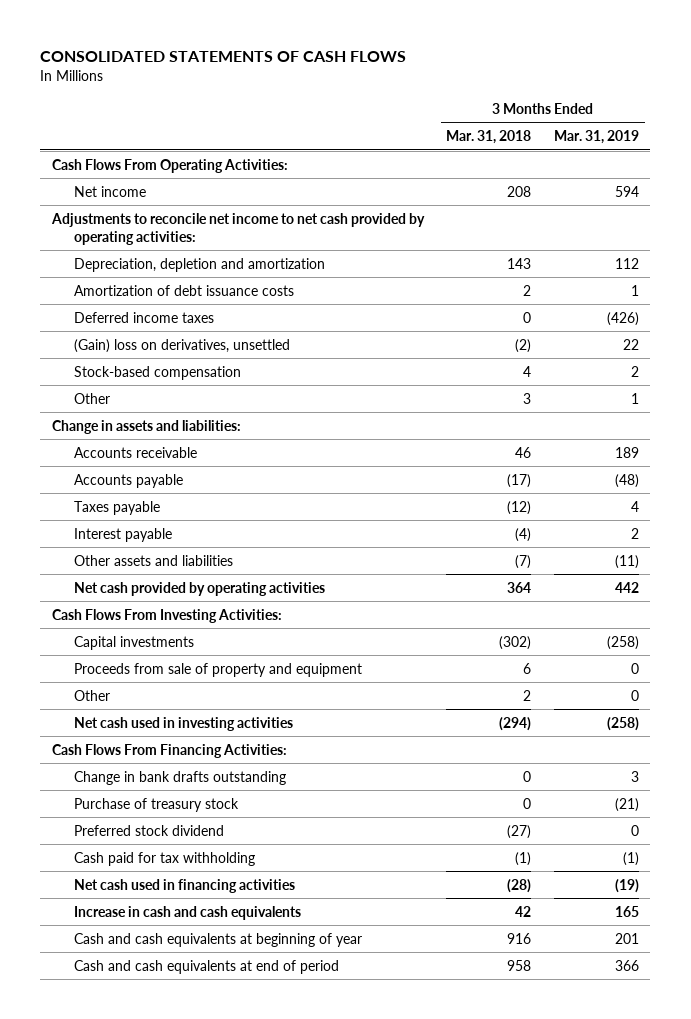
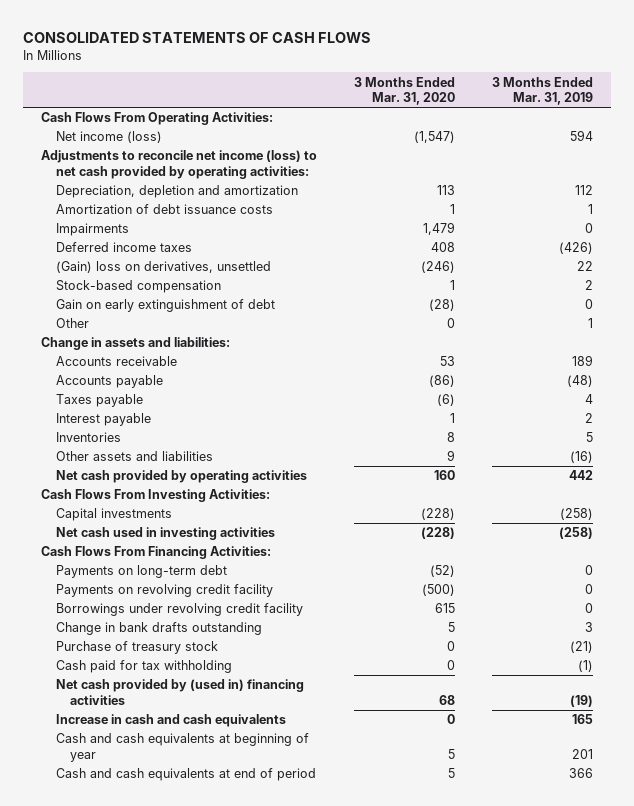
[446,130,532,145] Mar. 31, 2018 -> none
none -> [354,76,456,106] 3 Months Ended Mar. 31, 2020
[73,185,146,197] Net income -> [55,131,162,144] Net income (loss)
[50,212,425,245] Adjustments to reconcile net income to net cash provided by operating activities: -> [41,150,318,179] Adjustments to reconcile net income (loss) to net cash provided by operating activities:
none -> [55,223,129,237] Impairments
none -> [55,299,275,313] Gain on early extinguishment of debt
none -> [55,432,121,443] Inventories
[614,554,639,569] (11) -> [569,451,593,464] (16)
[73,662,362,677] Proceeds from sale of property and equipment -> none
[73,689,110,701] Other -> none
none -> [55,565,227,579] Payments on long-term debt
none -> [55,584,273,598] Payments on revolving credit facility
none -> [55,603,303,617] Borrowings under revolving credit facility
[73,824,224,836] Preferred stock dividend -> none
[73,878,295,893] Net cash used in financing activities -> [55,679,304,705] Net cash provided by (used in) financing activities

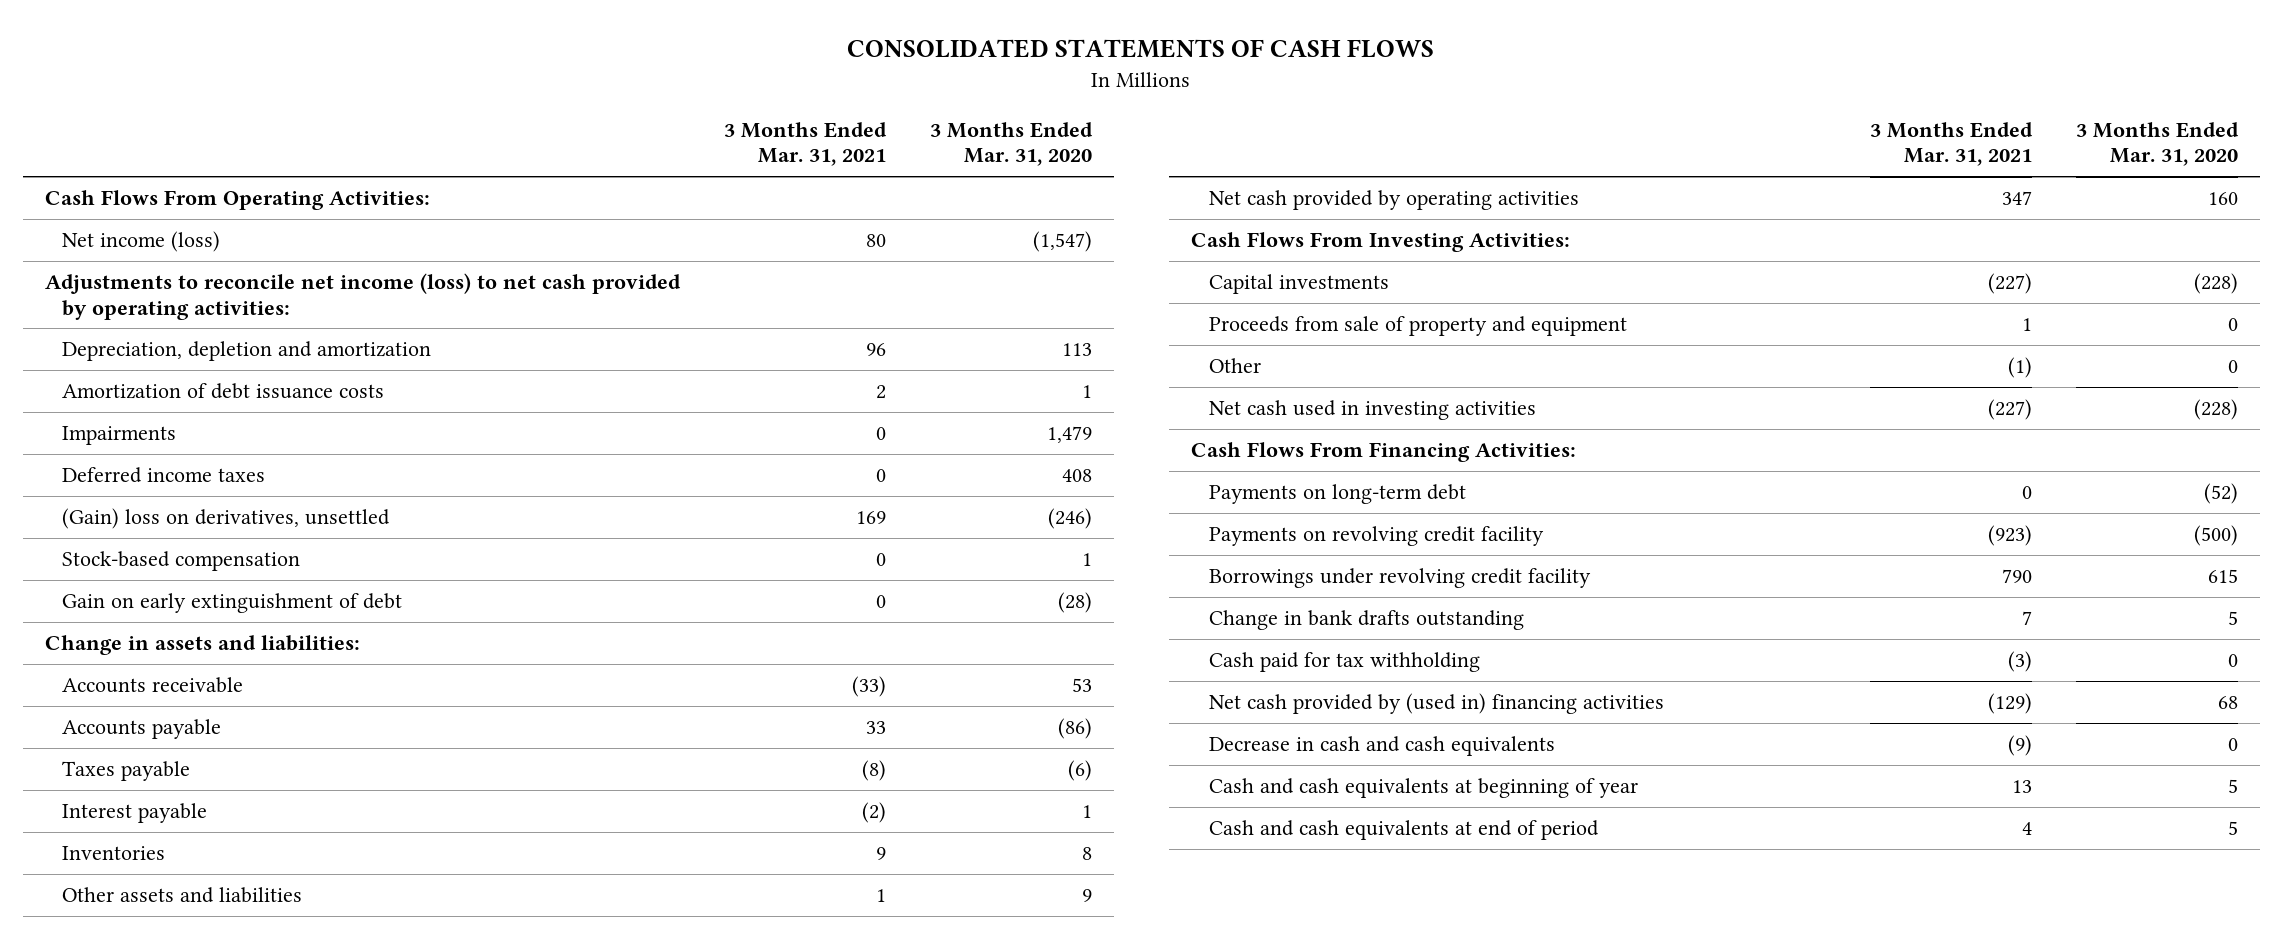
[491,76,593,106] 3 Months Ended Mar. 31, 2019 -> none
none -> [723,122,887,167] 3 Months Ended Mar. 31, 2021
none -> [1208,316,1627,337] Proceeds from sale of property and equipment
[55,318,89,329] Other -> [1208,358,1261,374] Other
[55,641,218,655] Purchase of treasury stock -> none
[55,714,286,728] Increase in cash and cash equivalents -> [1208,736,1555,757] Decrease in cash and cash equivalents

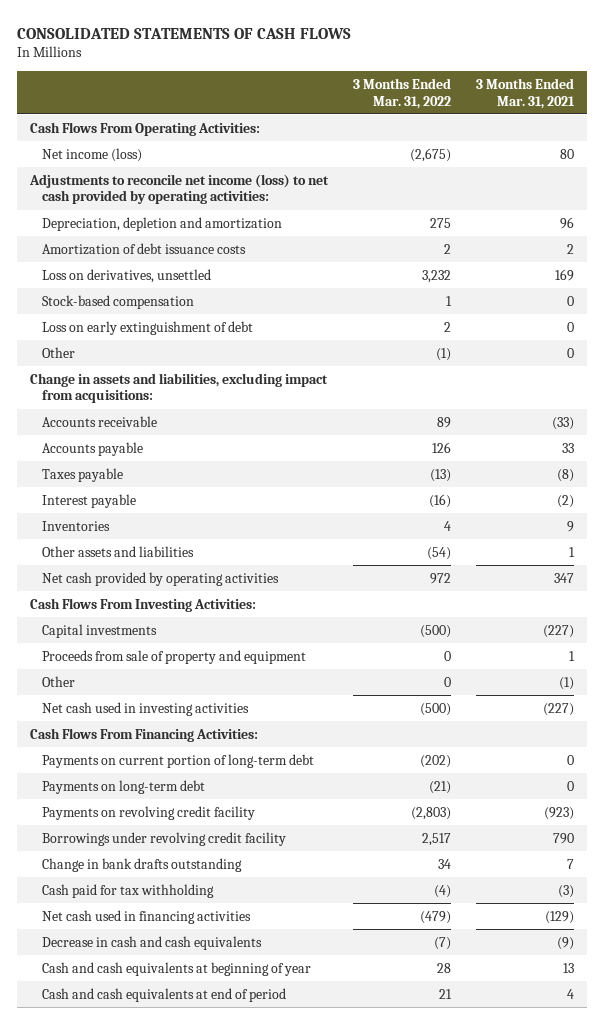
[929,122,1093,167] 3 Months Ended Mar. 31, 2020 -> none
none -> [353,77,452,109] 3 Months Ended Mar. 31, 2022
[62,426,177,446] Impairments -> none
[62,467,266,484] Deferred income taxes -> none
[62,508,391,530] (Gain) loss on derivatives, unsettled -> [42,268,212,283] Loss on derivatives, unsettled
[62,593,403,614] Gain on early extinguishment of debt -> [42,320,254,335] Loss on early extinguishment of debt
none -> [42,346,76,358] Other
[44,635,360,656] Change in assets and liabilities: -> [29,372,328,404] Change in assets and liabilities, excluding impact from acquisitions:
none -> [42,753,315,768] Payments on current portion of long-term debt
[1208,693,1664,715] Net cash provided by (used in) financing activities -> [42,909,252,924] Net cash used in financing activities

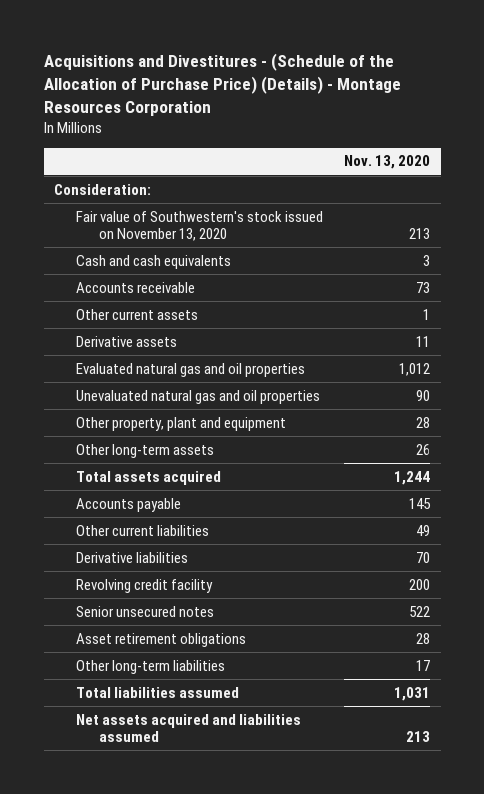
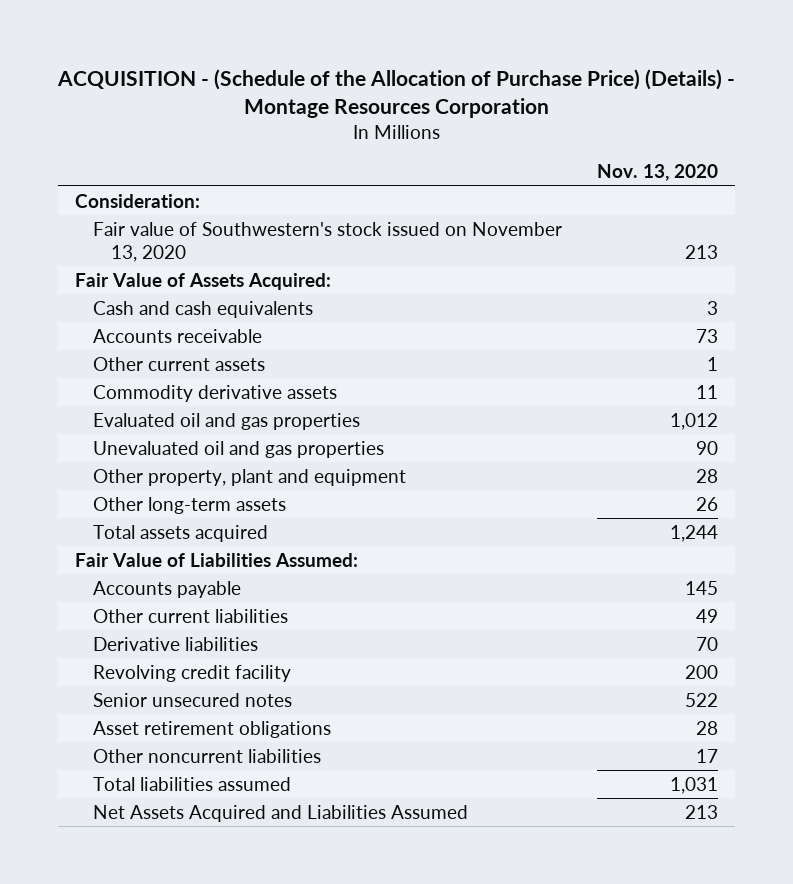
[43,52,401,116] Acquisitions and Divestitures - (Schedule of the Allocation of Purchase Price) (Details) - Montage Resources Corporation -> [56,69,735,119] ACQUISITION - (Schedule of the Allocation of Purchase Price) (Details) - Montage Resources Corporation
none -> [75,272,332,290] Fair Value of Assets Acquired:
[76,335,178,347] Derivative assets -> [93,384,338,402] Commodity derivative assets
[76,362,306,377] Evaluated natural gas and oil properties -> [93,412,361,430] Evaluated oil and gas properties
[76,389,321,404] Unevaluated natural gas and oil properties -> [93,440,385,458] Unevaluated oil and gas properties
none -> [75,552,359,567] Fair Value of Liabilities Assumed:
[76,659,226,674] Other long-term liabilities -> [93,748,322,763] Other noncurrent liabilities
[76,713,302,743] Net assets acquired and liabilities assumed -> [93,804,469,822] Net Assets Acquired and Liabilities Assumed

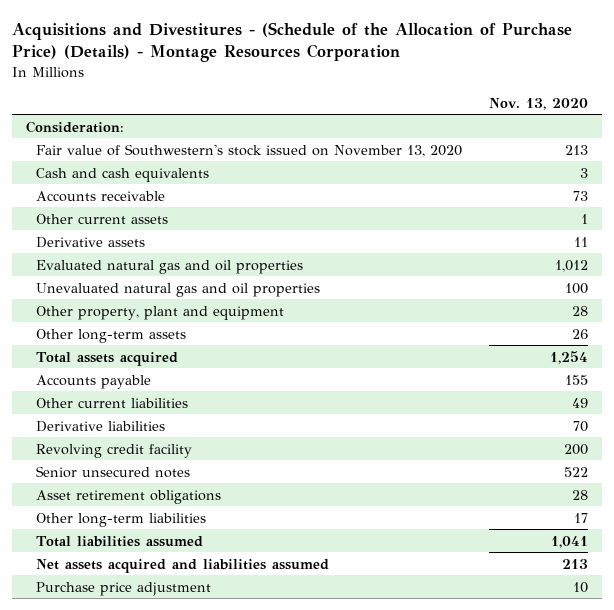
[56,69,735,119] ACQUISITION - (Schedule of the Allocation of Purchase Price) (Details) - Montage Resources Corporation -> [12,21,573,63] Acquisitions and Divestitures - (Schedule of the Allocation of Purchase Price) (Details) - Montage Resources Corporation
[75,272,332,290] Fair Value of Assets Acquired: -> none
[93,384,338,402] Commodity derivative assets -> [36,236,146,248] Derivative assets
[93,412,361,430] Evaluated oil and gas properties -> [36,259,304,274] Evaluated natural gas and oil properties
[93,440,385,458] Unevaluated oil and gas properties -> [36,282,321,297] Unevaluated natural gas and oil properties
[695,440,718,455] 90 -> [565,282,589,294] 100
[75,552,359,567] Fair Value of Liabilities Assumed: -> none
[669,524,718,542] 1,244 -> [550,350,589,364] 1,254
[684,580,718,595] 145 -> [565,374,589,385] 155
[93,748,322,763] Other noncurrent liabilities -> [36,512,207,527] Other long-term liabilities
[669,776,718,794] 1,031 -> [551,535,589,548] 1,041
[93,804,469,822] Net Assets Acquired and Liabilities Assumed -> [36,558,330,573] Net assets acquired and liabilities assumed
none -> [36,581,212,596] Purchase price adjustment

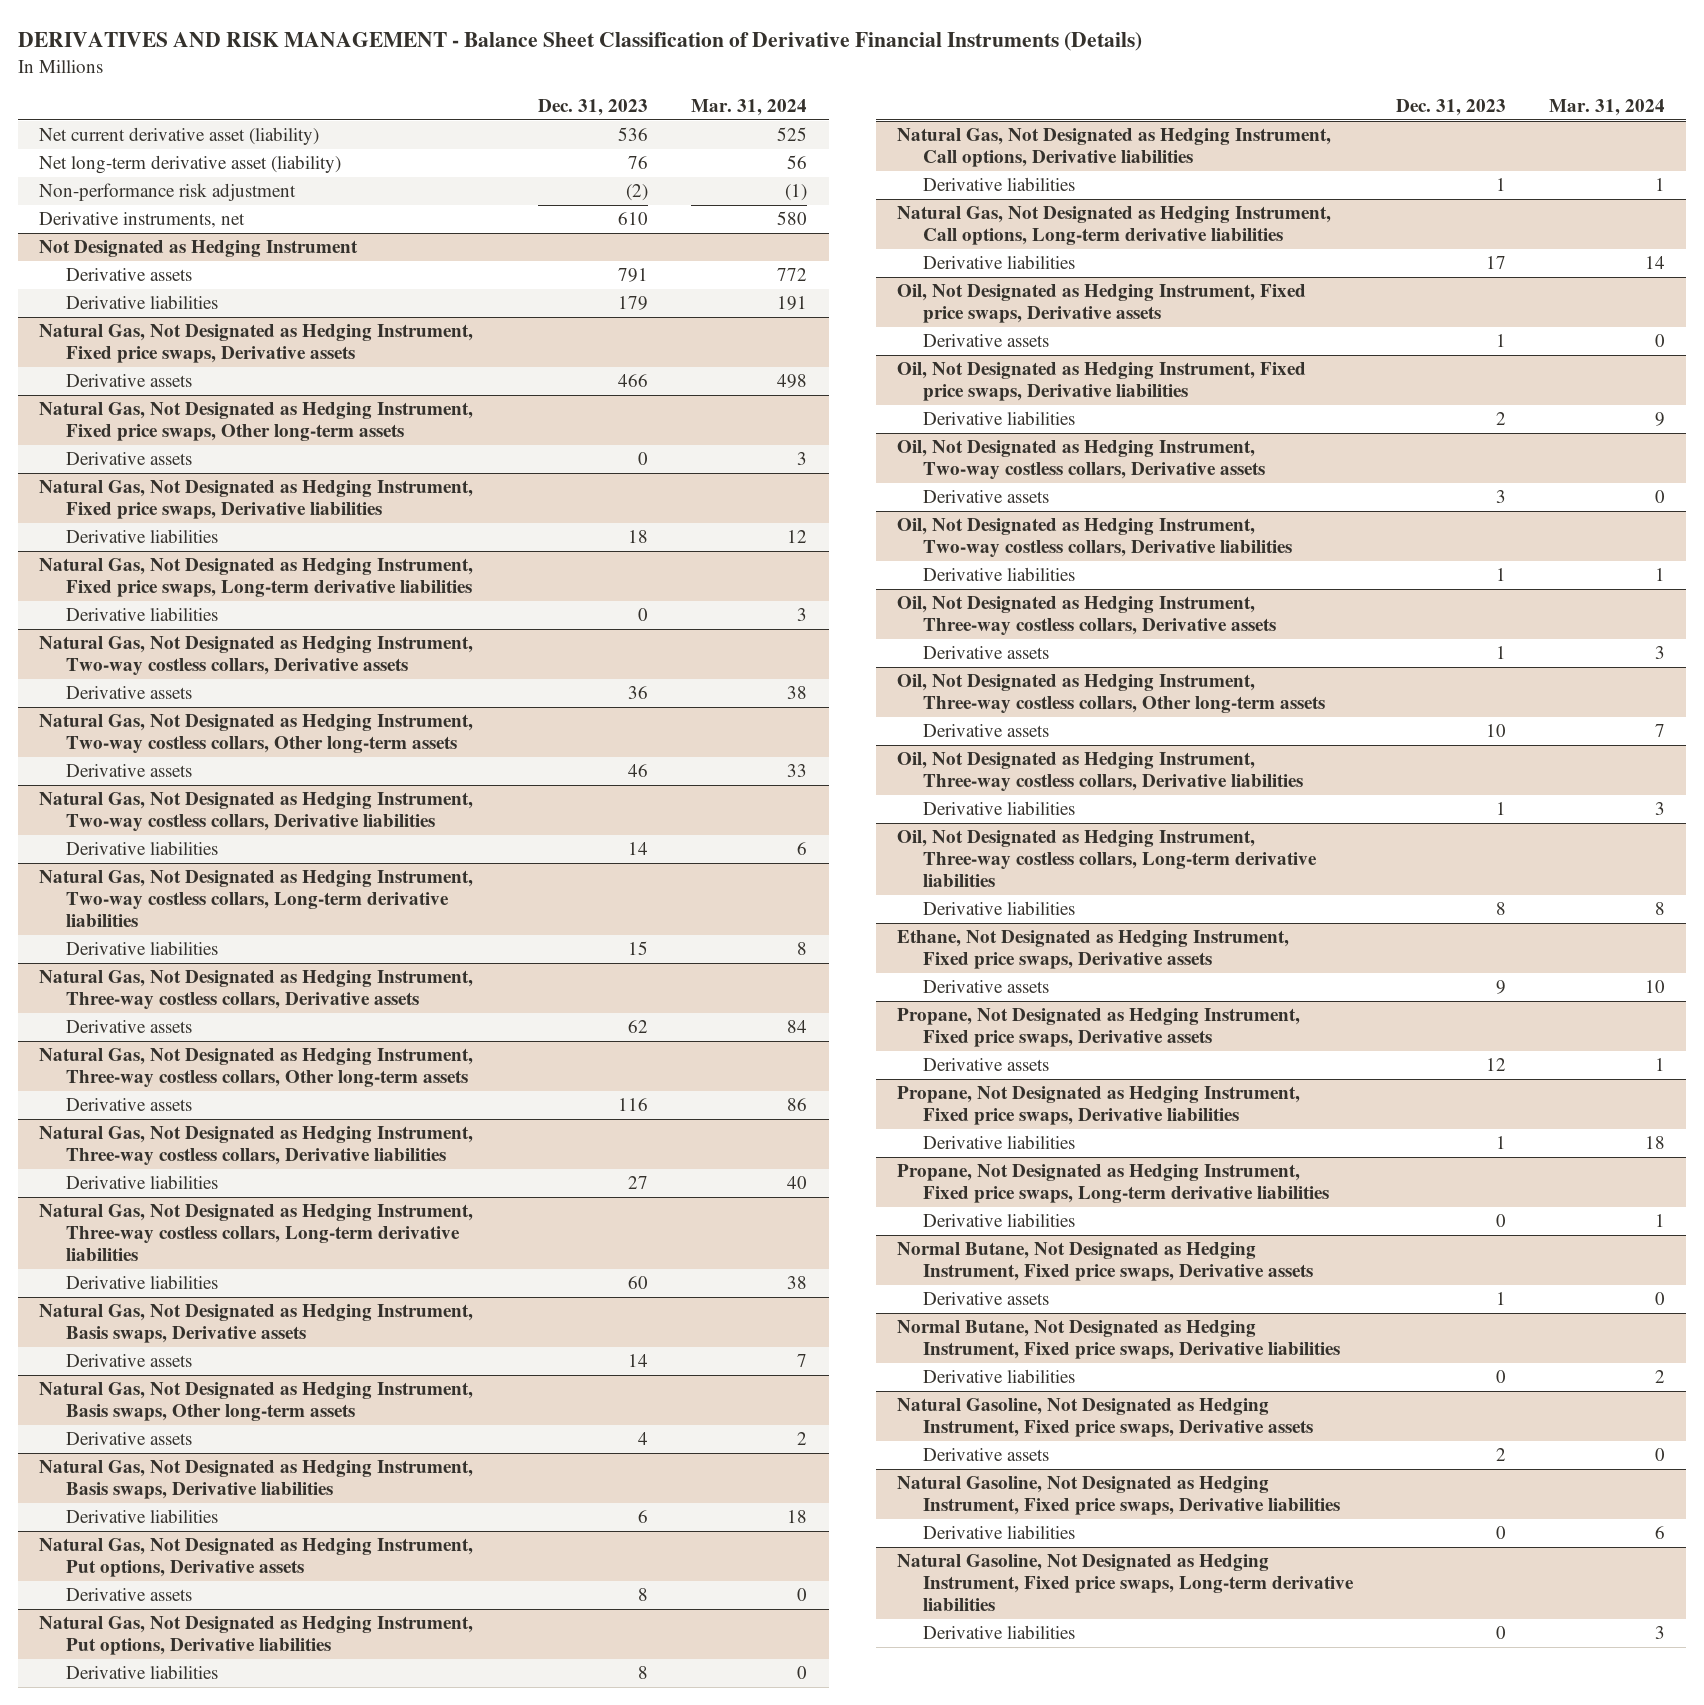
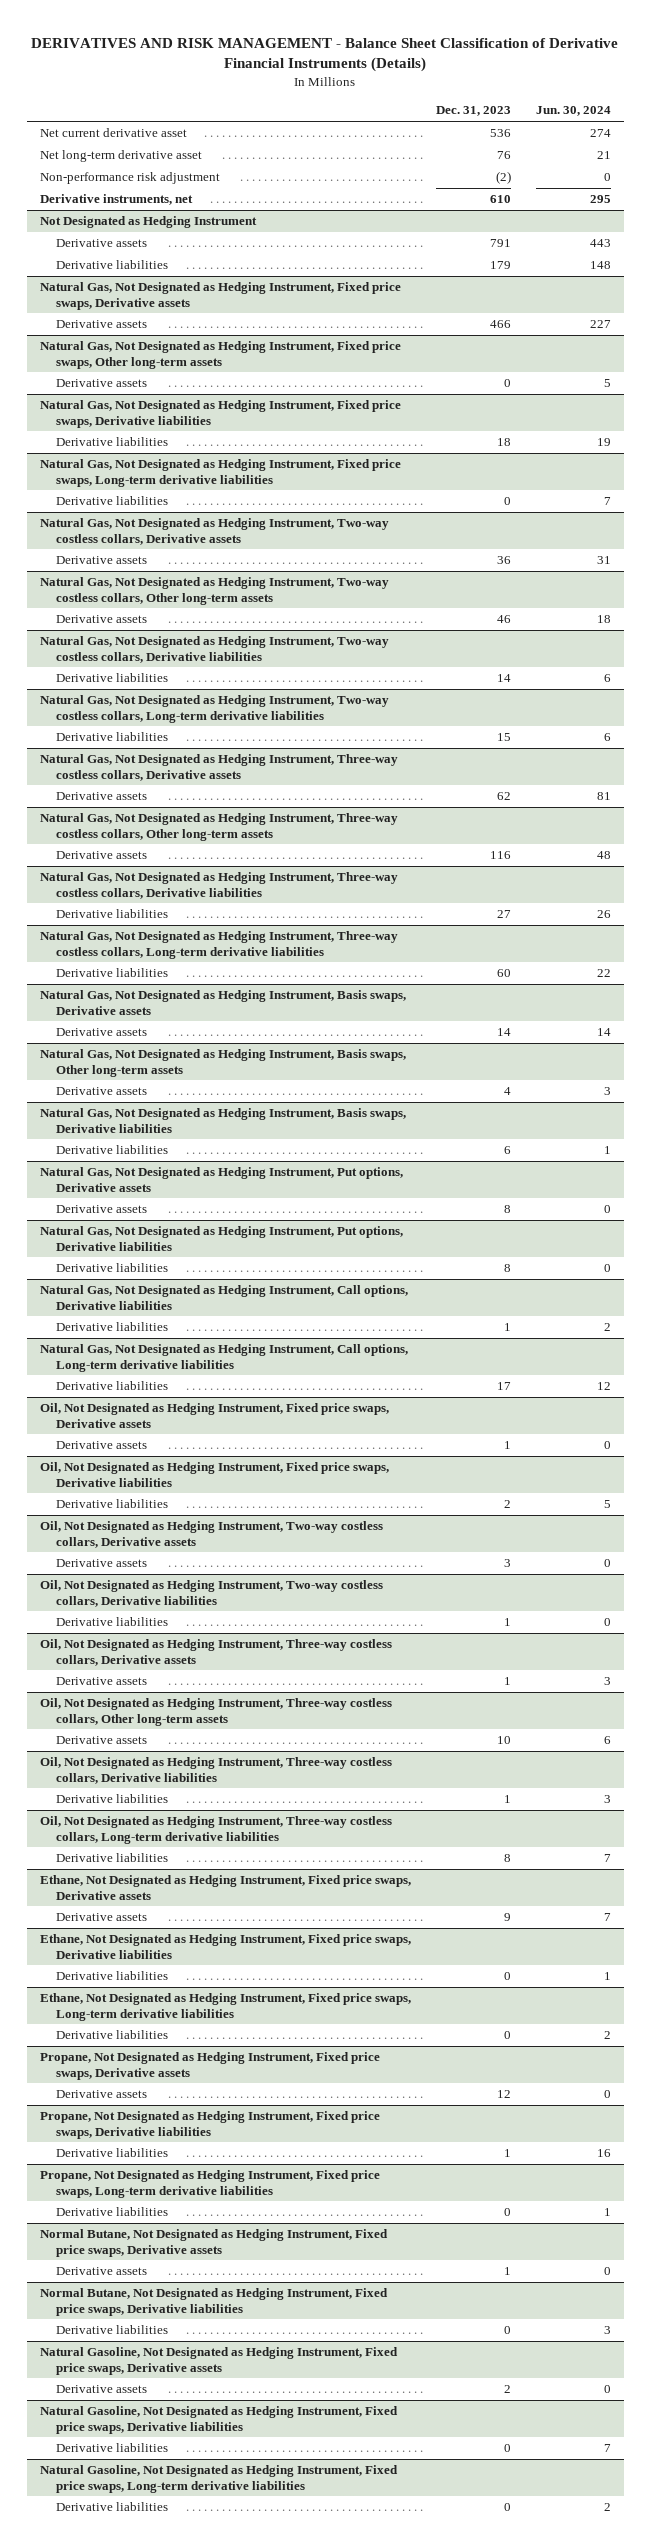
[691,98,808,116] Mar. 31, 2024 -> none
none -> [536,106,612,117] Jun. 30, 2024
[39,127,320,146] Net current derivative asset (liability) -> [39,128,187,138] Net current derivative asset
[39,155,342,175] Net long-term derivative asset (liability) -> [39,150,202,163] Net long-term derivative asset
none -> [39,1934,411,1959] Ethane, Not Designated as Hedging Instrument, Fixed price swaps, Derivative liabilities
none -> [56,1971,169,1981] Derivative liabilities
none -> [39,1993,411,2021] Ethane, Not Designated as Hedging Instrument, Fixed price swaps, Long-term derivative liabilities
none -> [56,2030,169,2040] Derivative liabilities

